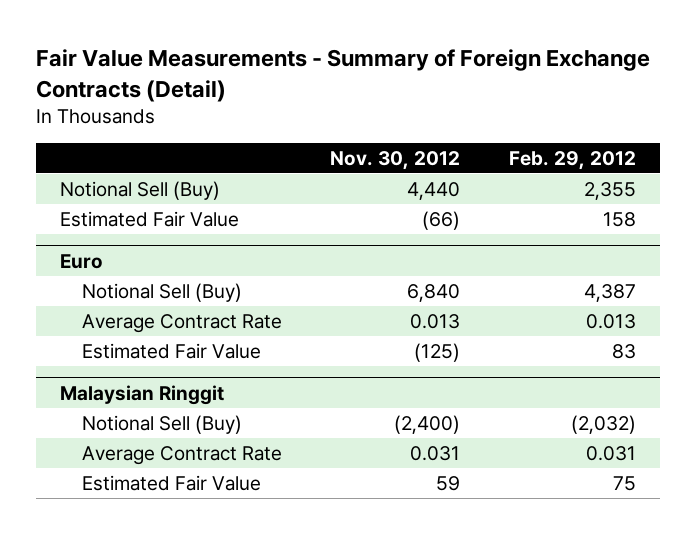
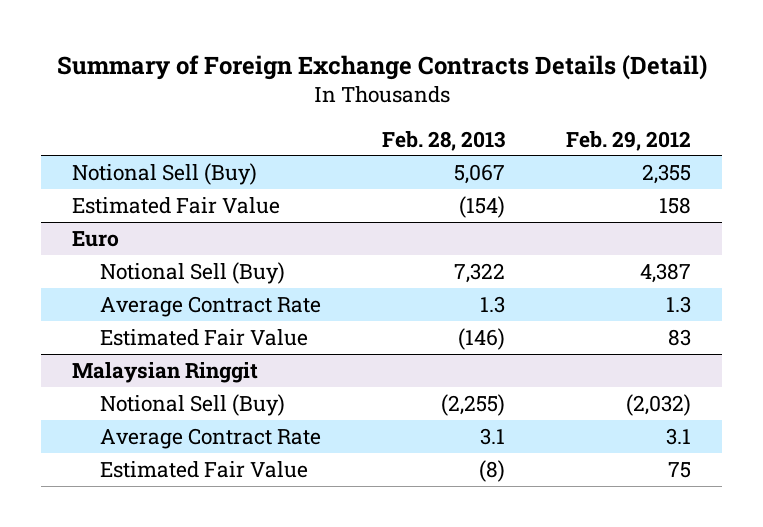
[35,49,650,102] Fair Value Measurements - Summary of Foreign Exchange Contracts (Detail) -> [56,54,707,80] Summary of Foreign Exchange Contracts Details (Detail)
[330,151,461,171] Nov. 30, 2012 -> none
none -> [381,130,505,151] Feb. 28, 2013
[586,313,637,329] 0.013 -> [666,295,692,313] 1.3
[586,445,637,461] 0.031 -> [666,427,692,445] 3.1

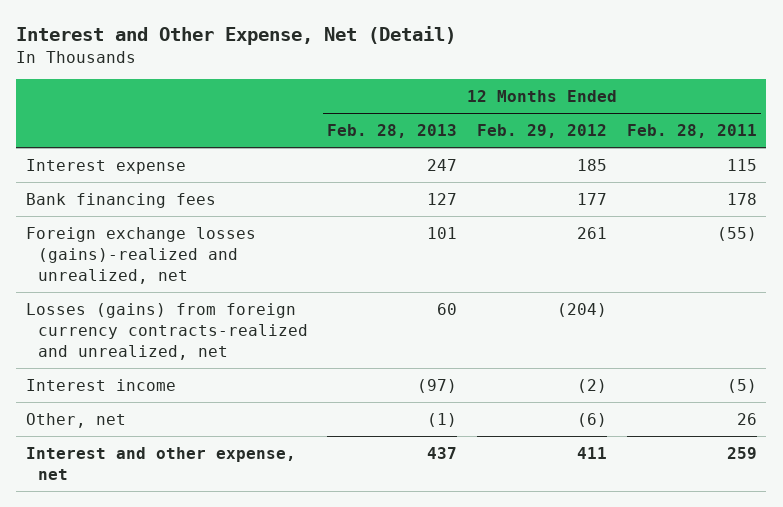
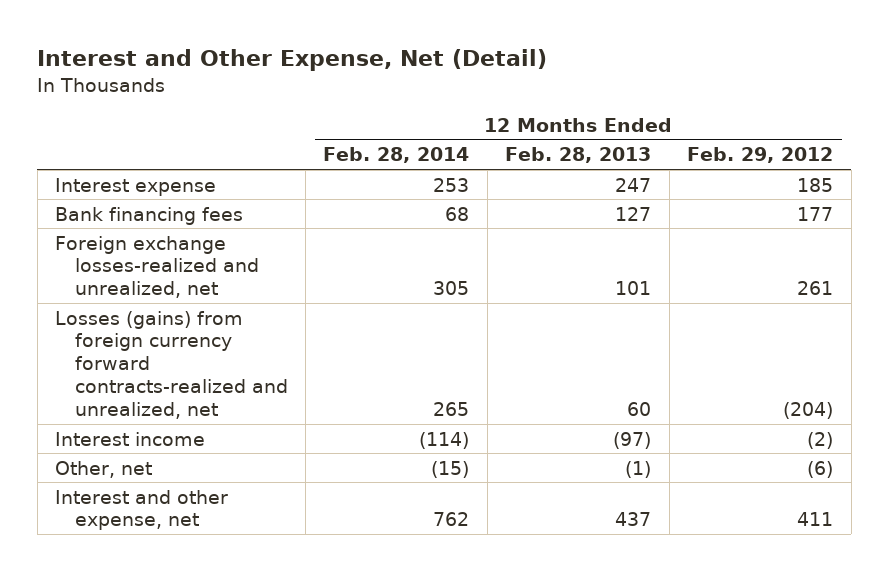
[626,124,757,139] Feb. 28, 2011 -> none
none -> [323,147,470,164] Feb. 28, 2014
[26,226,257,284] Foreign exchange losses (gains)-realized and unrealized, net -> [55,235,259,299] Foreign exchange losses-realized and unrealized, net
[26,302,308,360] Losses (gains) from foreign currency contracts-realized and unrealized, net -> [55,310,288,420] Losses (gains) from foreign currency forward contracts-realized and unrealized, net

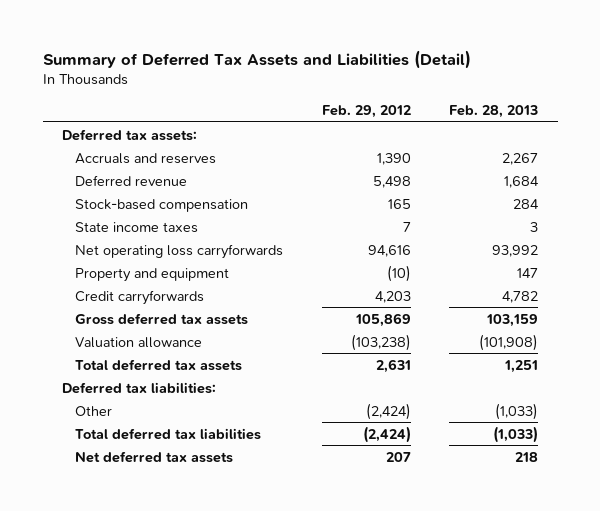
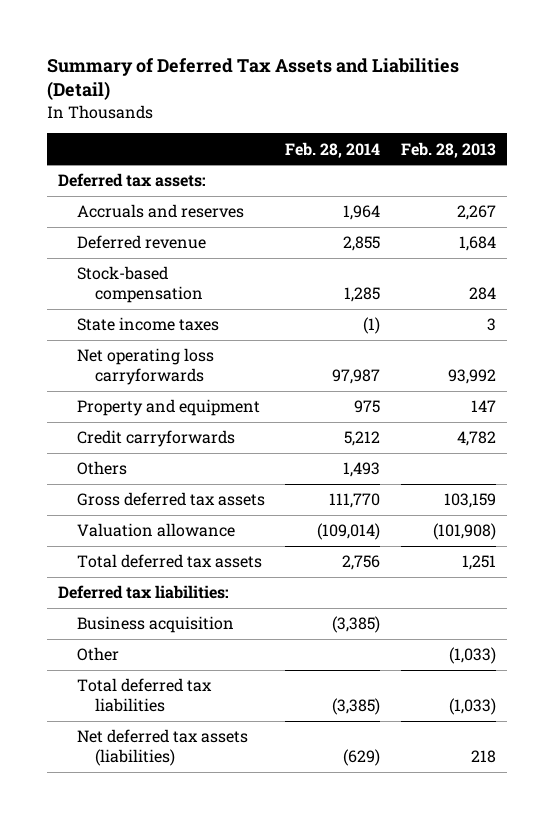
[321,104,411,118] Feb. 29, 2012 -> none
none -> [285,141,381,158] Feb. 28, 2014
none -> [76,461,127,476] Others
none -> [76,616,234,634] Business acquisition
[75,450,234,463] Net deferred tax assets -> [76,729,248,767] Net deferred tax assets (liabilities)

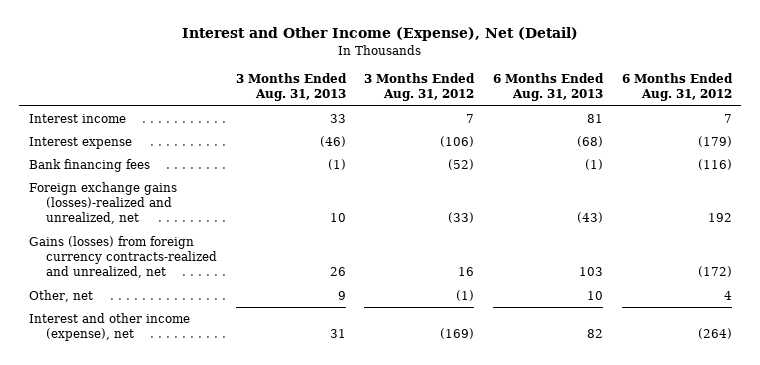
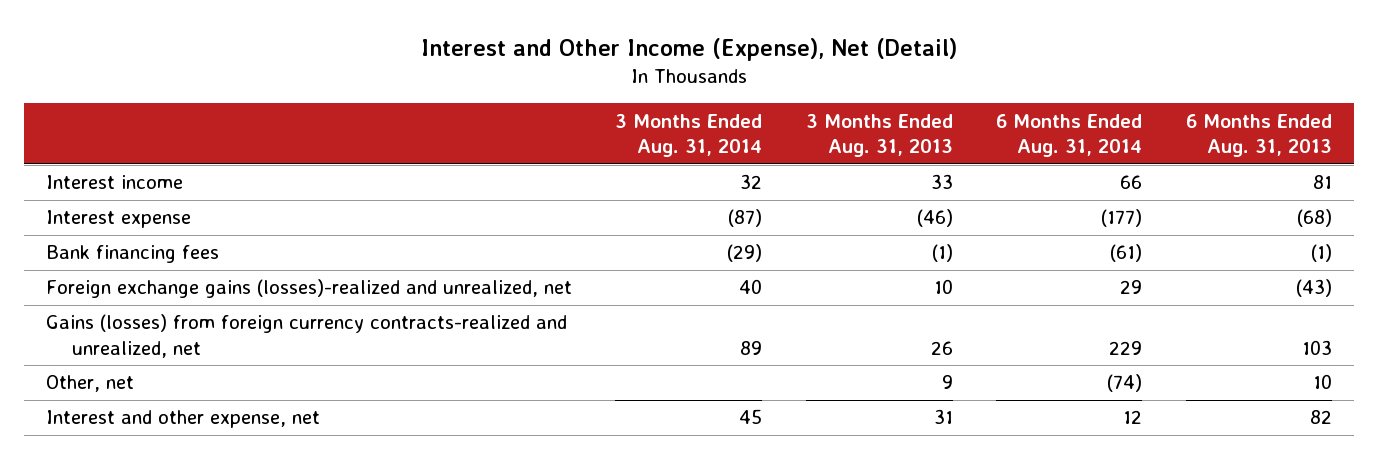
[364,73,476,102] 3 Months Ended Aug. 31, 2012 -> none
[621,73,733,102] 6 Months Ended Aug. 31, 2012 -> none
none -> [615,113,763,158] 3 Months Ended Aug. 31, 2014
none -> [996,113,1143,158] 6 Months Ended Aug. 31, 2014
[28,313,190,342] Interest and other income (expense), net -> [45,410,320,429] Interest and other expense, net

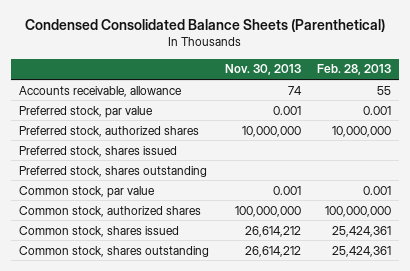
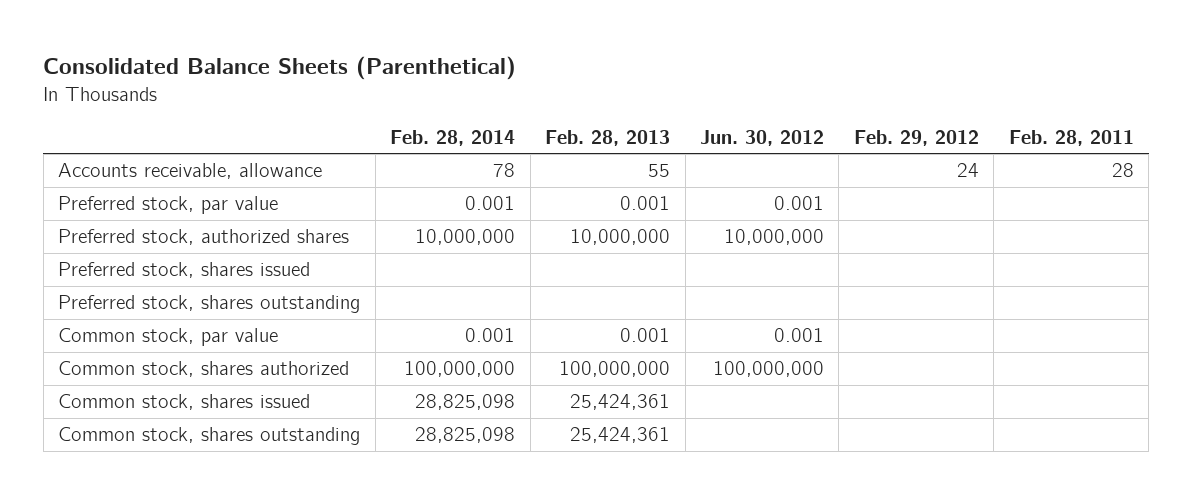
[24,18,385,32] Condensed Consolidated Balance Sheets (Parenthetical) -> [43,56,517,81] Consolidated Balance Sheets (Parenthetical)
[224,64,301,76] Nov. 30, 2013 -> none
none -> [390,129,516,146] Feb. 28, 2014
none -> [700,129,825,146] Jun. 30, 2012
none -> [853,129,979,146] Feb. 29, 2012
none -> [1008,129,1134,146] Feb. 28, 2011
[18,205,201,217] Common stock, authorized shares -> [58,361,350,378] Common stock, shares authorized

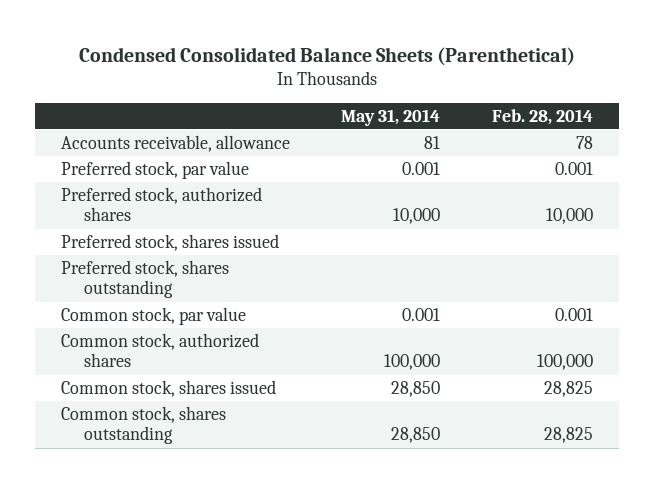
[43,56,517,81] Consolidated Balance Sheets (Parenthetical) -> [78,46,575,66] Condensed Consolidated Balance Sheets (Parenthetical)
[545,129,671,146] Feb. 28, 2013 -> none
[700,129,825,146] Jun. 30, 2012 -> none
[853,129,979,146] Feb. 29, 2012 -> none
[1008,129,1134,146] Feb. 28, 2011 -> none
none -> [341,108,441,126] May 31, 2014
[415,229,516,246] 10,000,000 -> [546,208,594,225] 10,000
[58,361,350,378] Common stock, shares authorized -> [60,333,259,368] Common stock, authorized shares
[404,361,516,378] 100,000,000 -> [537,354,594,371] 100,000
[415,394,516,411] 28,825,098 -> [544,381,594,398] 28,825
[415,427,516,444] 28,825,098 -> [544,427,594,444] 28,825

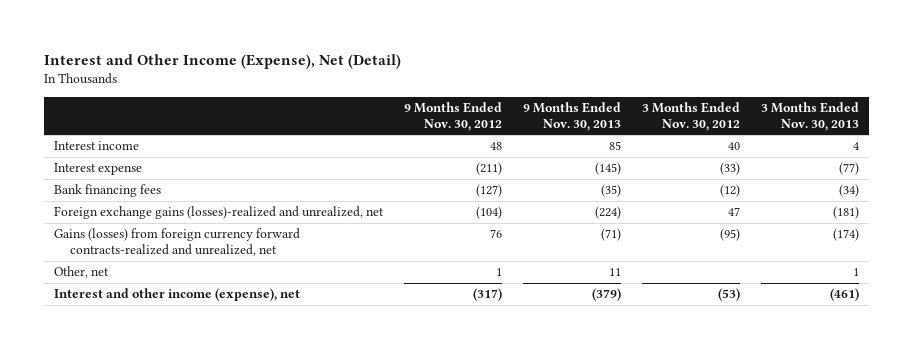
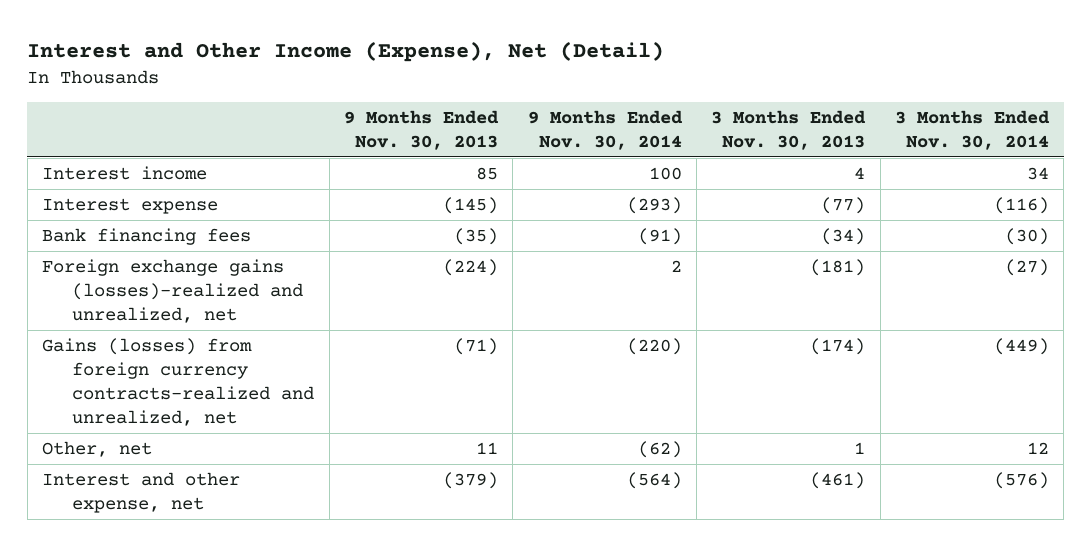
[404,102,503,131] 9 Months Ended Nov. 30, 2012 -> none
[642,102,741,131] 3 Months Ended Nov. 30, 2012 -> none
none -> [527,109,683,150] 9 Months Ended Nov. 30, 2014
none -> [895,109,1051,150] 3 Months Ended Nov. 30, 2014
[54,228,301,257] Gains (losses) from foreign currency forward contracts-realized and unrealized, net -> [42,338,315,427] Gains (losses) from foreign currency contracts-realized and unrealized, net
[54,288,301,302] Interest and other income (expense), net -> [42,472,241,514] Interest and other expense, net

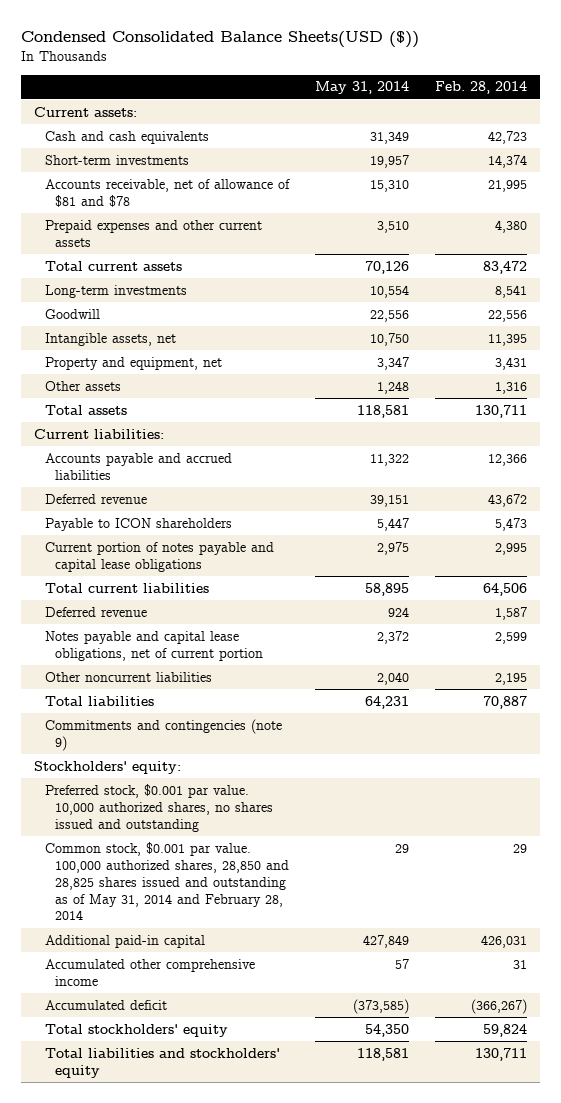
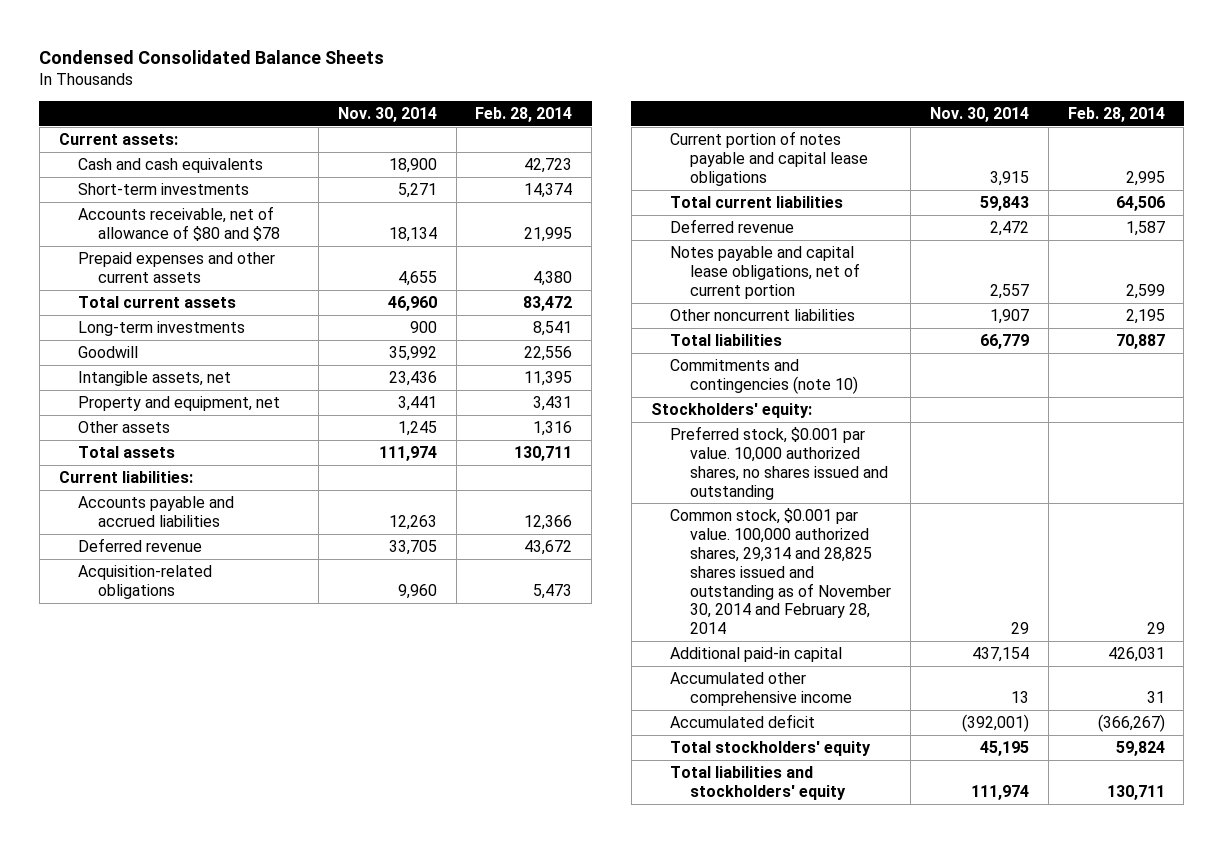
[21,31,420,49] Condensed Consolidated Balance Sheets(USD ($)) -> [39,49,385,64] Condensed Consolidated Balance Sheets
[314,81,409,95] May 31, 2014 -> none
none -> [337,107,437,123] Nov. 30, 2014
[44,178,290,207] Accounts receivable, net of allowance of $81 and $78 -> [78,206,281,241] Accounts receivable, net of allowance of $80 and $78
[44,517,232,531] Payable to ICON shareholders -> [78,565,213,599] Acquisition-related obligations
[44,718,282,751] Commitments and contingencies (note 9) -> [670,359,859,394] Commitments and contingencies (note 10)
[44,841,290,921] Common stock, $0.001 par value. 100,000 authorized shares, 28,850 and 28,825 shares issued and outstanding as of May 31, 2014 and February 28, 2014 -> [670,508,892,635] Common stock, $0.001 par value. 100,000 authorized shares, 29,314 and 28,825 shares issued and outstanding as of November 30, 2014 and February 28, 2014

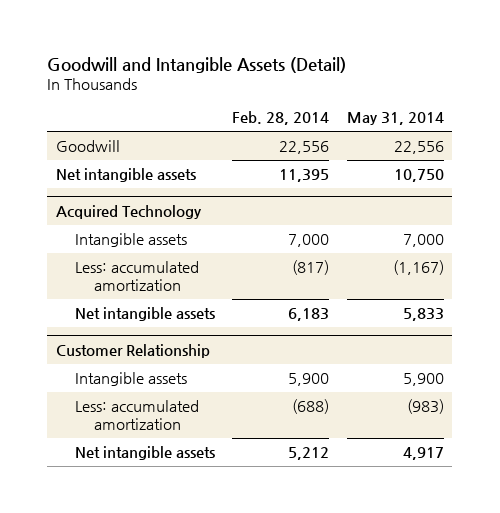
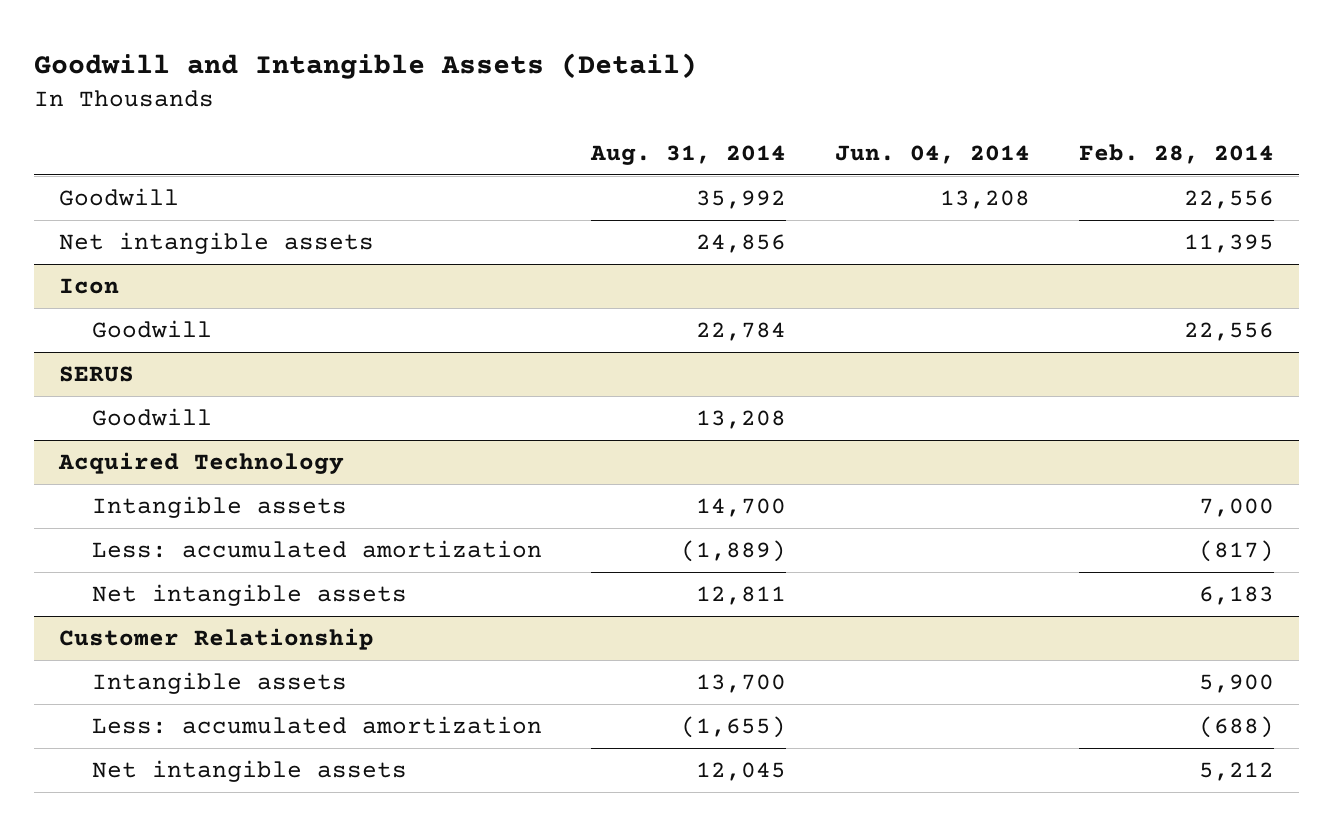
[346,112,444,126] May 31, 2014 -> none
none -> [590,144,787,165] Aug. 31, 2014
none -> [835,144,1031,164] Jun. 04, 2014
none -> [58,278,119,295] Icon
none -> [92,320,213,339] Goodwill
none -> [58,366,134,383] SERUS
none -> [92,408,213,427] Goodwill

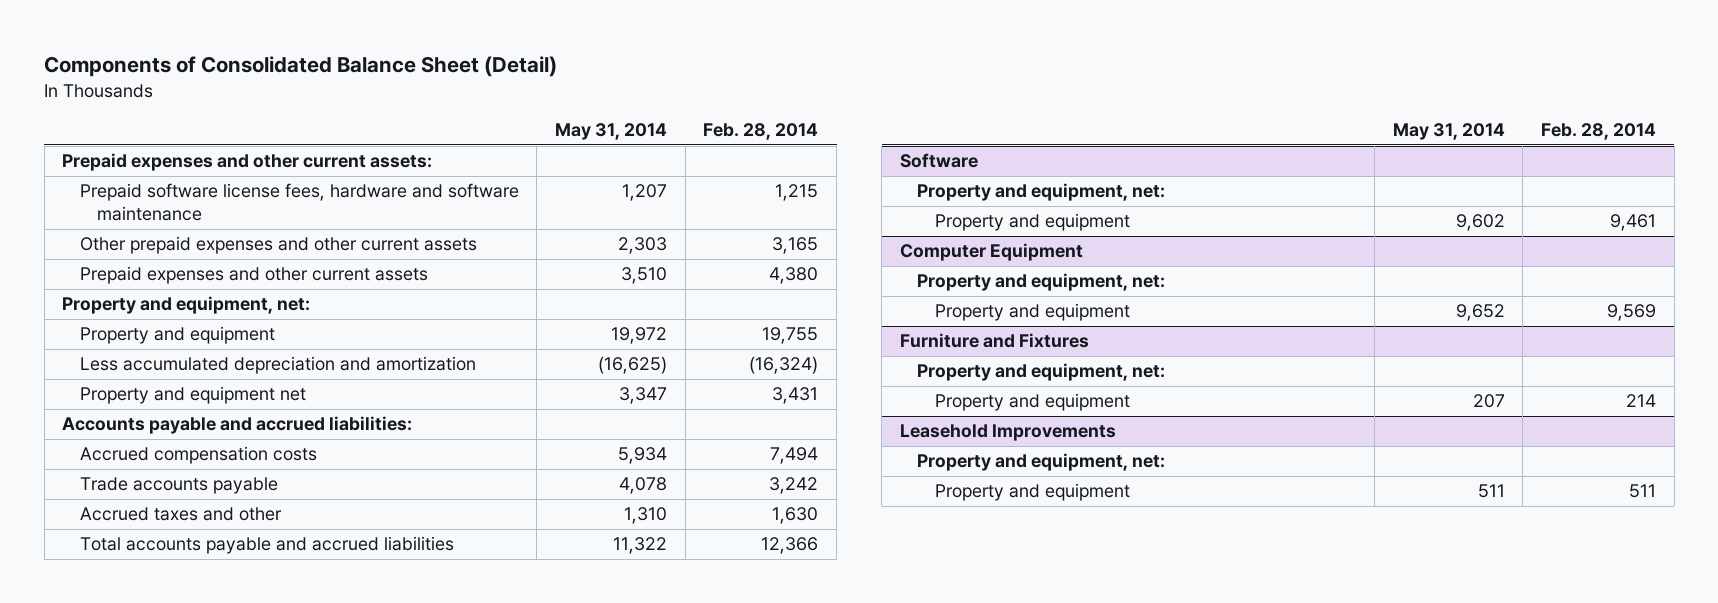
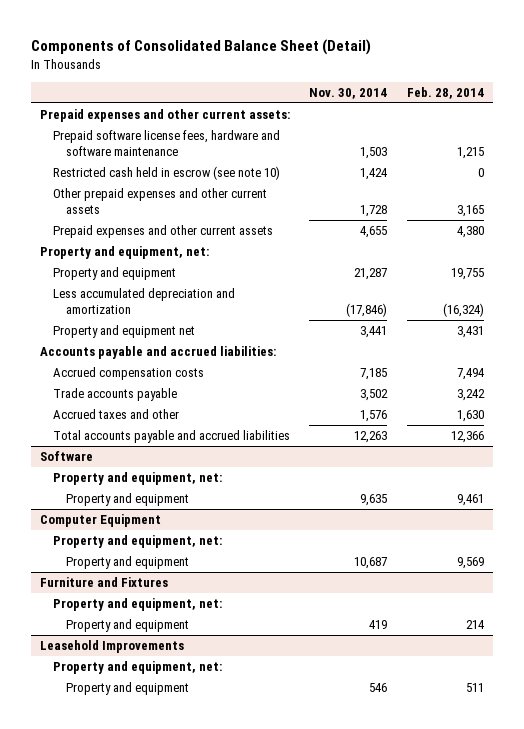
[555,123,668,141] May 31, 2014 -> none
none -> [309,88,388,100] Nov. 30, 2014
none -> [53,166,281,181] Restricted cash held in escrow (see note 10)

